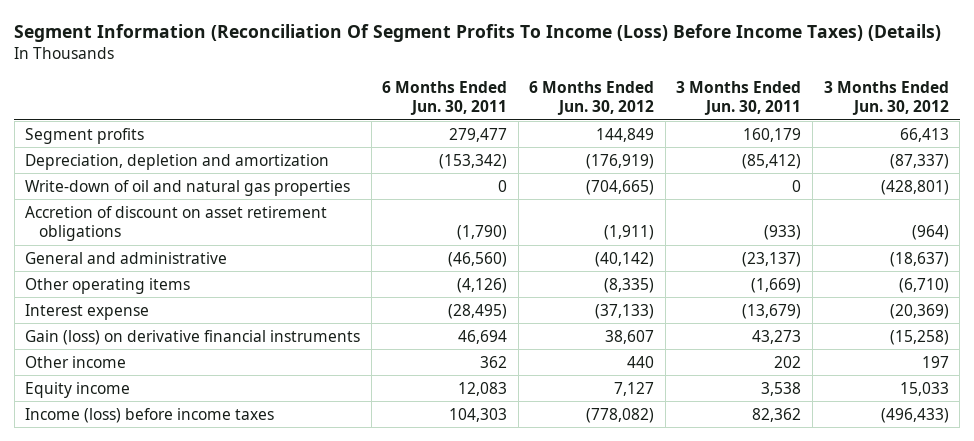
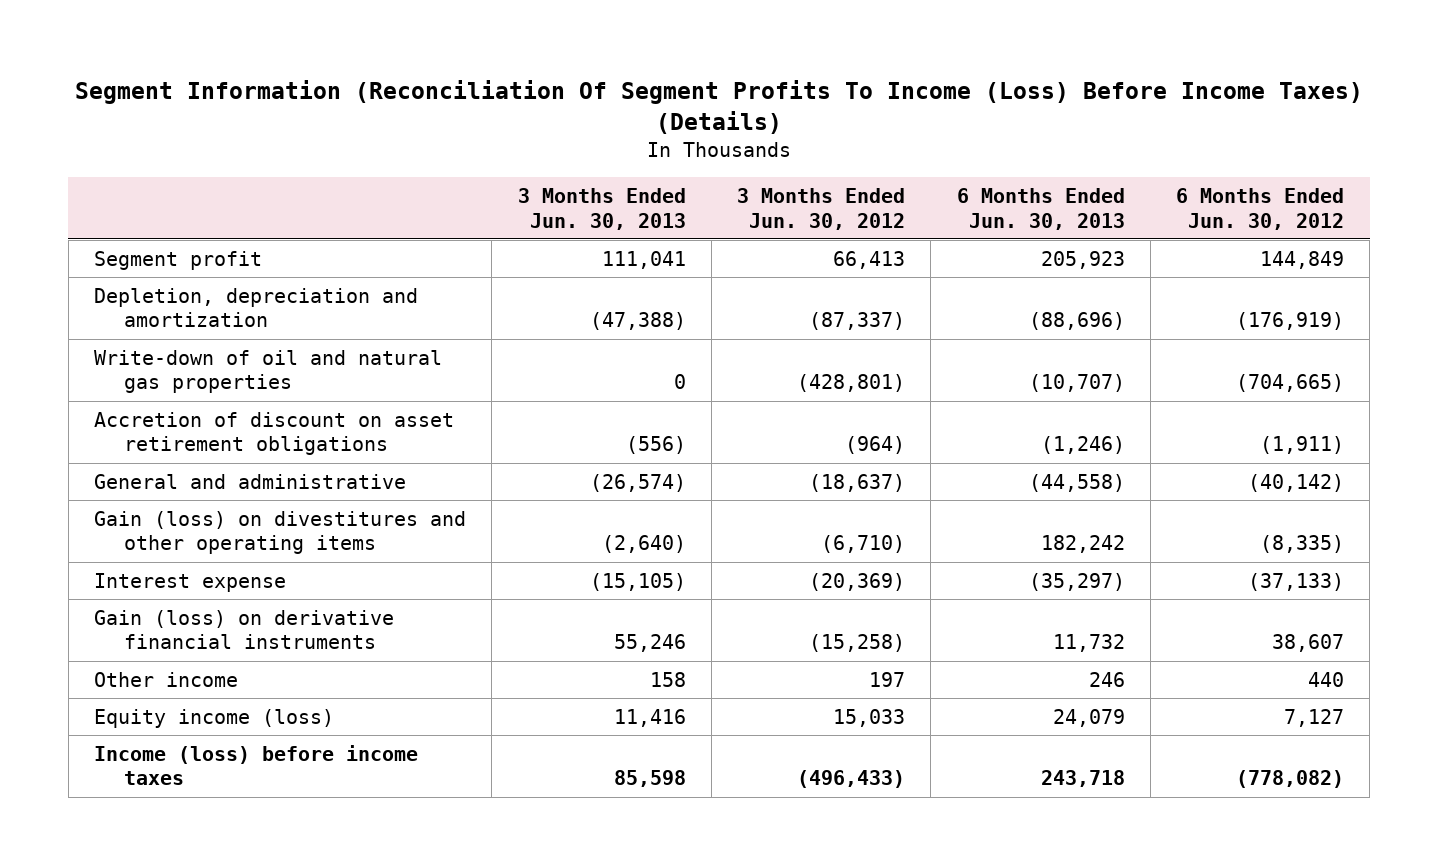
[382,80,508,116] 6 Months Ended Jun. 30, 2011 -> none
[676,80,802,116] 3 Months Ended Jun. 30, 2011 -> none
none -> [517,187,686,230] 3 Months Ended Jun. 30, 2013
none -> [956,187,1125,230] 6 Months Ended Jun. 30, 2013
[25,127,145,144] Segment profits -> [94,250,263,270] Segment profit
[25,153,330,170] Depreciation, depletion and amortization -> [94,287,419,328] Depletion, depreciation and amortization
[25,277,191,294] Other operating items -> [94,510,467,555] Gain (loss) on divestitures and other operating items
[25,381,131,398] Equity income -> [94,708,335,728] Equity income (loss)

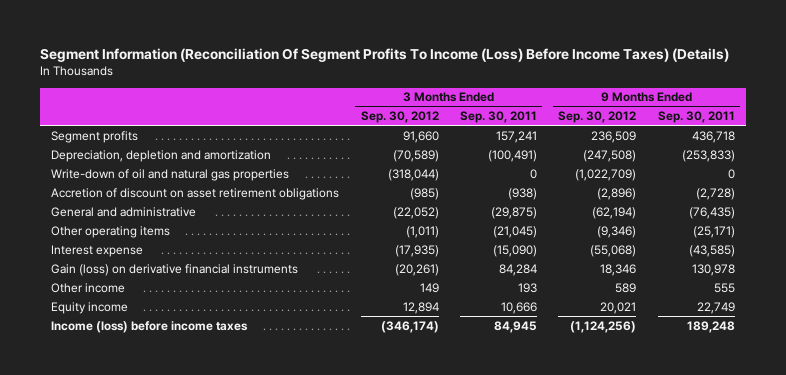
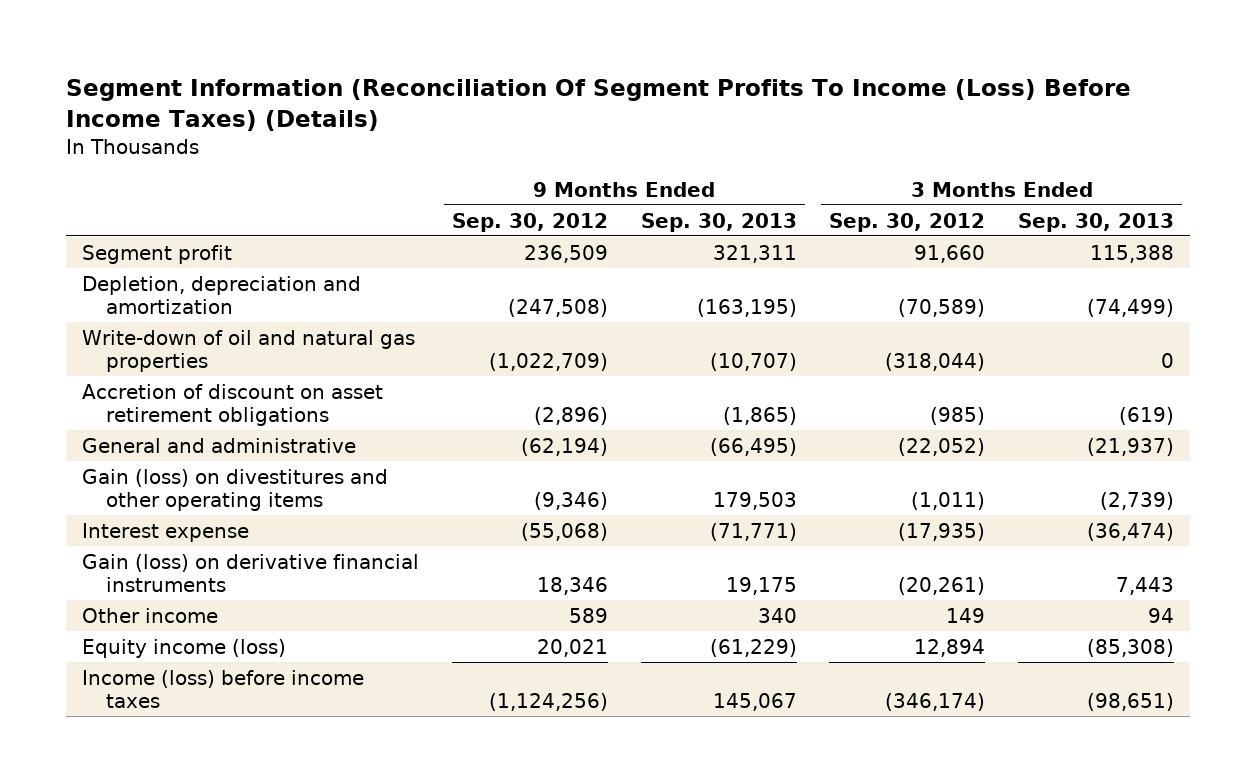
[460,110,538,123] Sep. 30, 2011 -> none
[657,110,735,123] Sep. 30, 2011 -> none
none -> [640,212,797,232] Sep. 30, 2013
none -> [1018,212,1175,232] Sep. 30, 2013
[51,130,139,143] Segment profits -> [82,244,233,264] Segment profit
[51,149,272,162] Depreciation, depletion and amortization -> [82,275,362,315] Depletion, depreciation and amortization
[51,225,171,238] Other operating items -> [82,468,389,512] Gain (loss) on divestitures and other operating items
[51,301,129,314] Equity income -> [82,638,287,658] Equity income (loss)

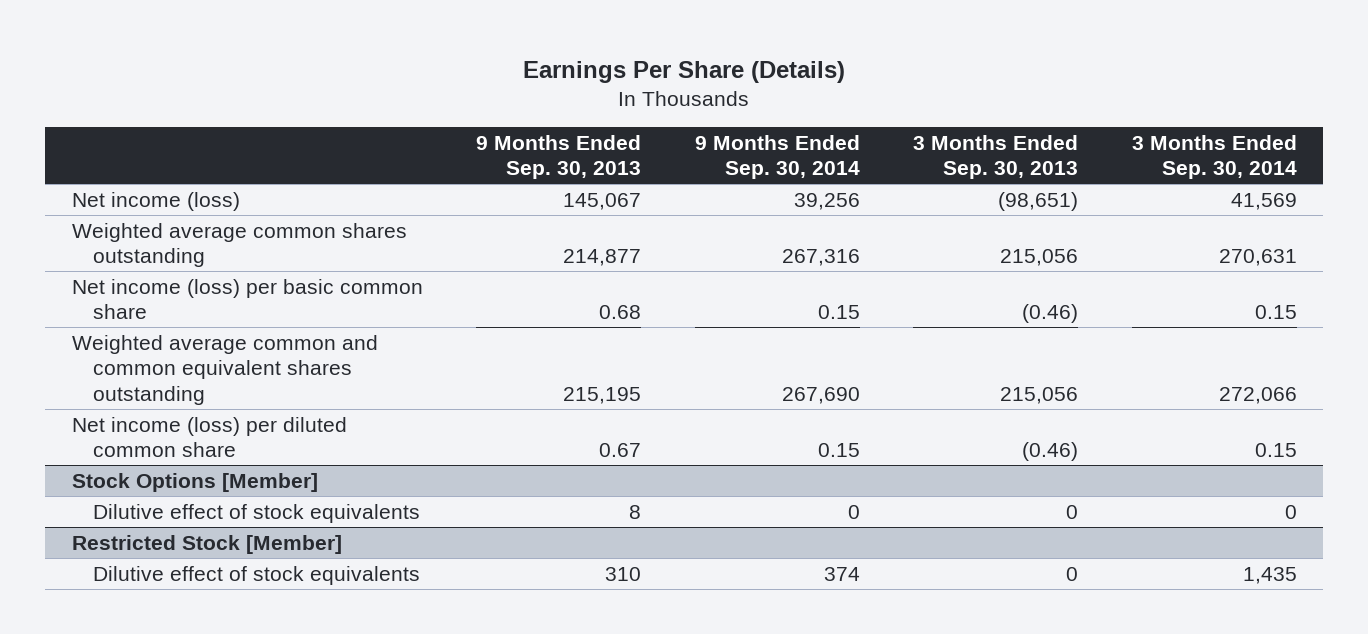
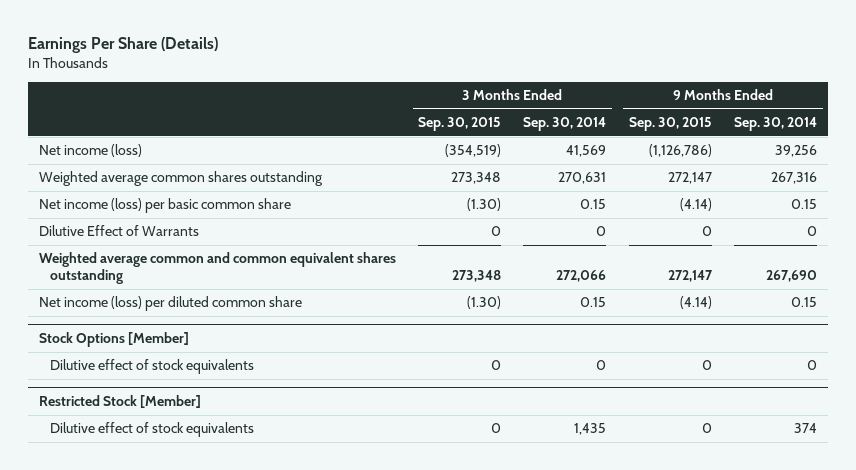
[476,134,642,180] 9 Months Ended Sep. 30, 2013 -> none
[913,134,1079,180] 3 Months Ended Sep. 30, 2013 -> none
none -> [418,117,502,132] Sep. 30, 2015
none -> [628,117,712,132] Sep. 30, 2015
none -> [38,225,199,237] Dilutive Effect of Warrants

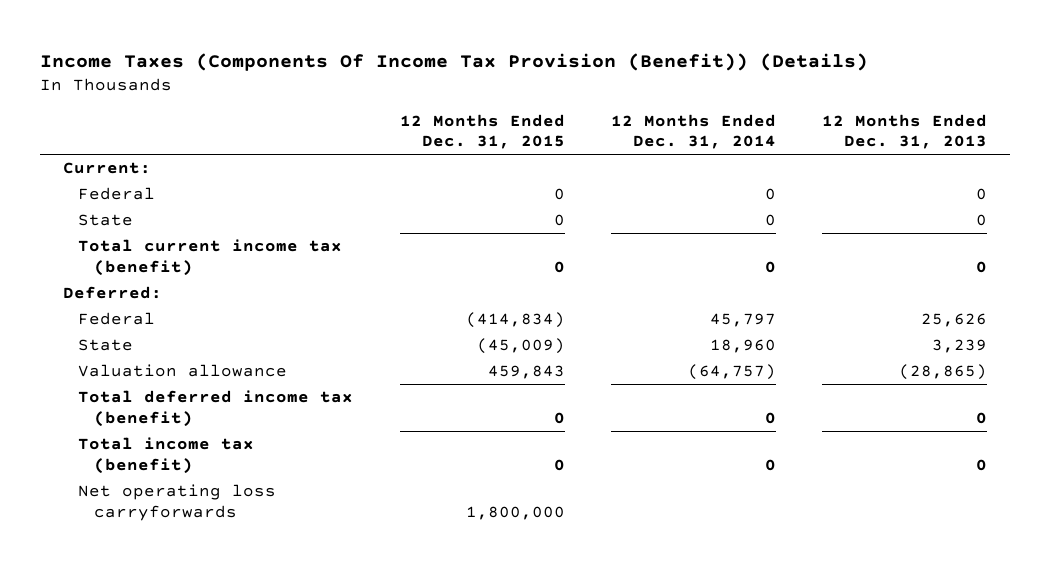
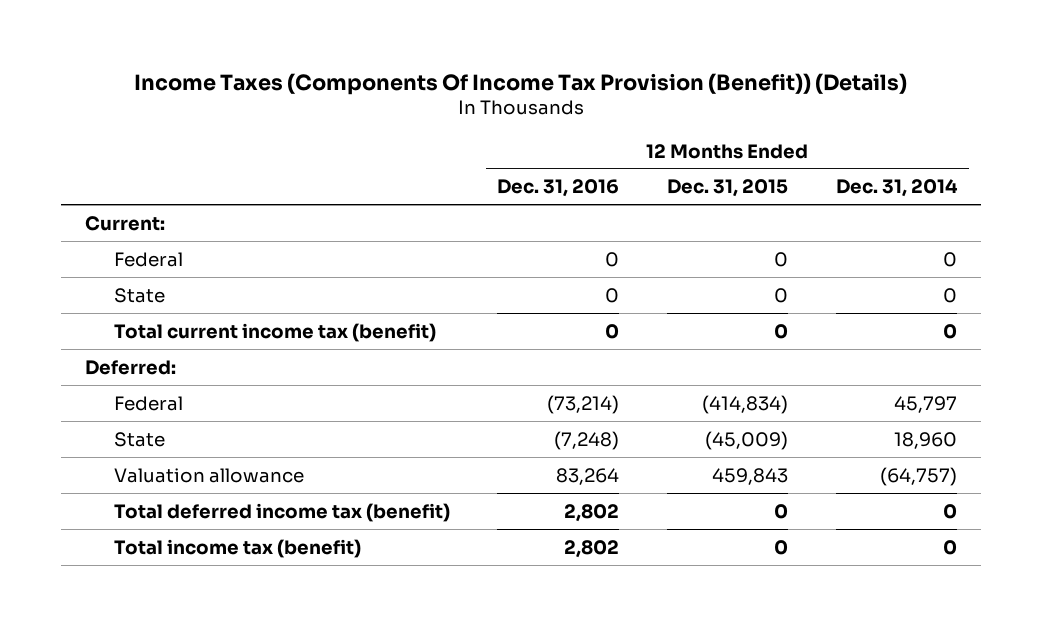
[821,113,987,150] 12 Months Ended Dec. 31, 2013 -> none
none -> [497,179,620,198] Dec. 31, 2016
[78,484,277,521] Net operating loss carryforwards -> none

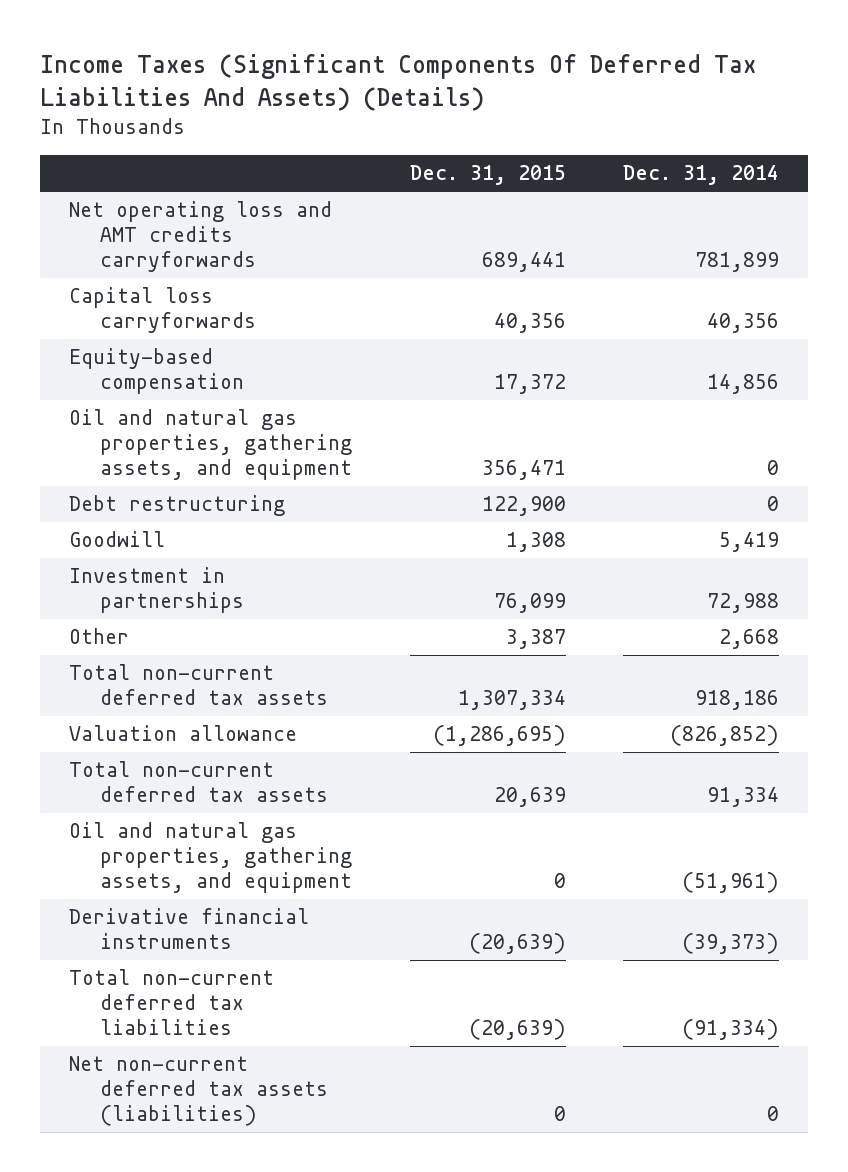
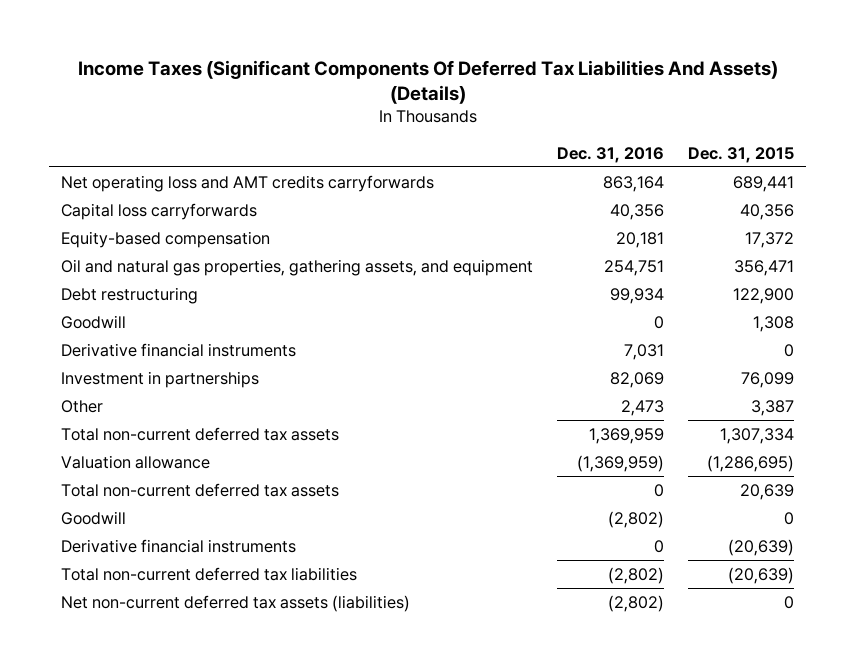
[623,165,780,186] Dec. 31, 2014 -> none
none -> [557,146,665,163] Dec. 31, 2016
none -> [61,342,297,357] Derivative financial instruments
[69,822,353,894] Oil and natural gas properties, gathering assets, and equipment -> none
none -> [61,510,127,525] Goodwill

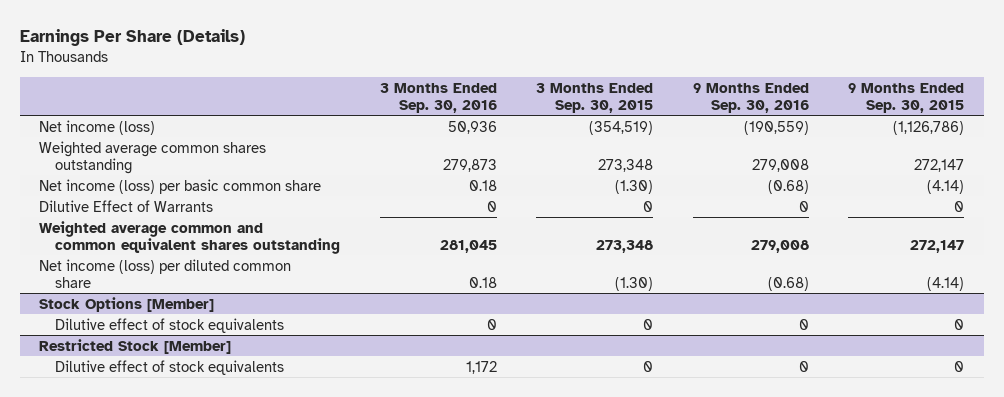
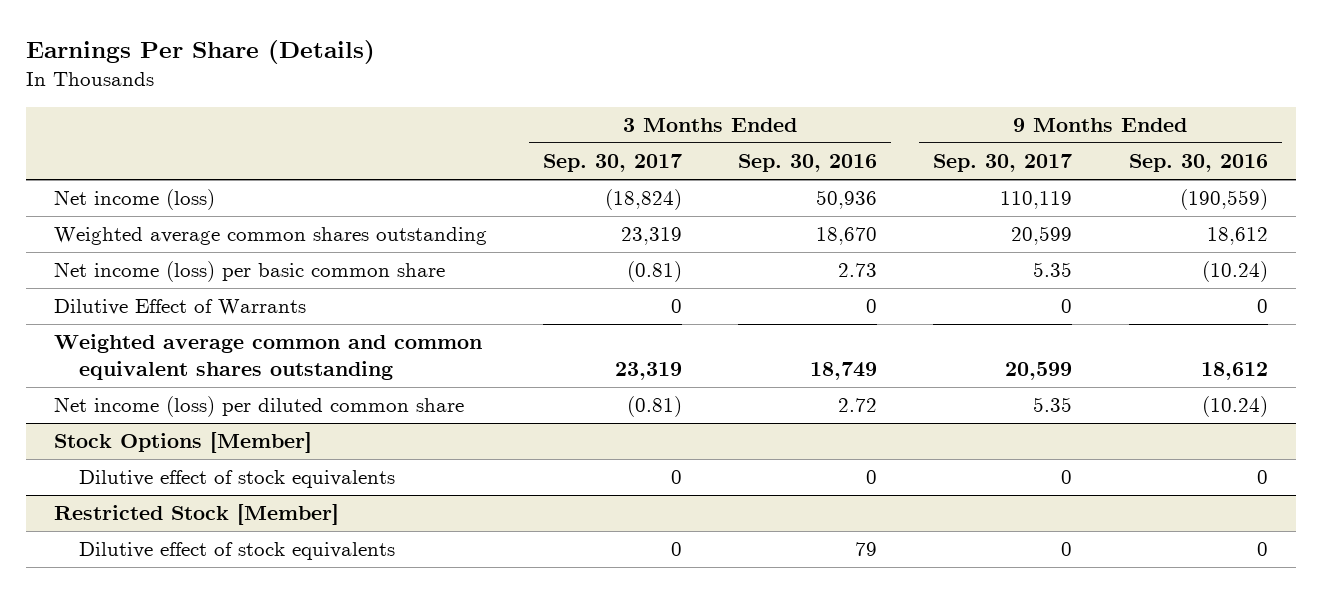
[536,82,654,113] 3 Months Ended Sep. 30, 2015 -> none
[848,82,965,113] 9 Months Ended Sep. 30, 2015 -> none
none -> [542,154,682,173] Sep. 30, 2017
none -> [933,154,1073,173] Sep. 30, 2017
[442,158,497,172] 279,873 -> [816,227,878,246] 18,670
[751,158,809,172] 279,008 -> [1206,227,1268,246] 18,612
[468,179,497,191] 0.18 -> [838,263,878,278] 2.73
[767,179,809,194] (0.68) -> [1201,261,1268,283] (10.24)
[439,239,497,253] 281,045 -> [810,362,878,381] 18,749
[750,239,809,253] 279,008 -> [1200,362,1268,381] 18,612
[468,276,497,288] 0.18 -> [838,398,878,413] 2.72
[767,276,809,291] (0.68) -> [1201,396,1268,418] (10.24)
[465,360,497,374] 1,172 -> [855,542,878,557] 79

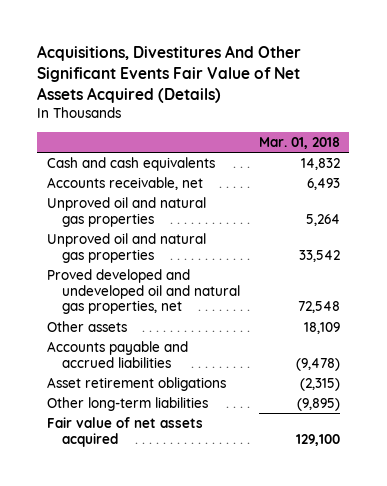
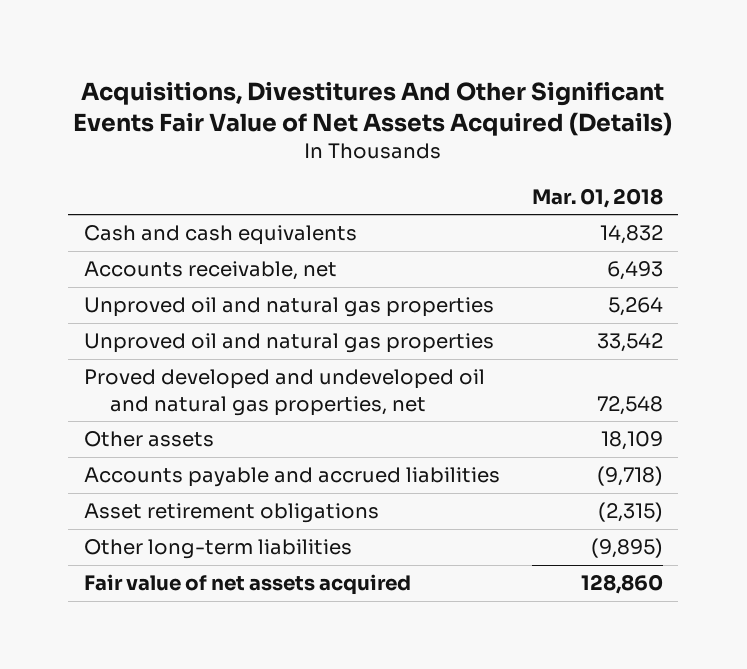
[296,357,341,371] (9,478) -> [596,466,663,487] (9,718)
[296,433,341,446] 129,100 -> [580,574,663,595] 128,860

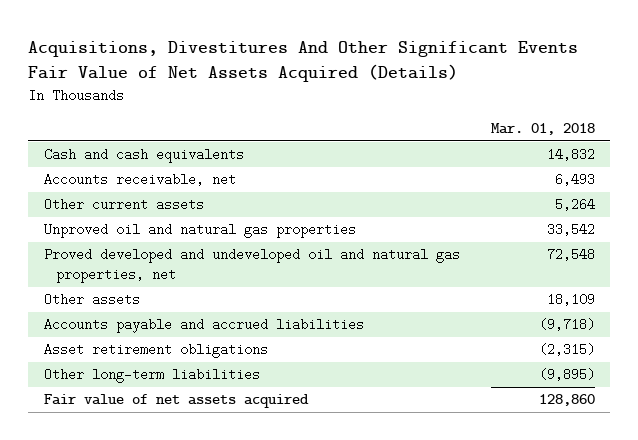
[83,297,494,318] Unproved oil and natural gas properties -> [43,198,204,212] Other current assets

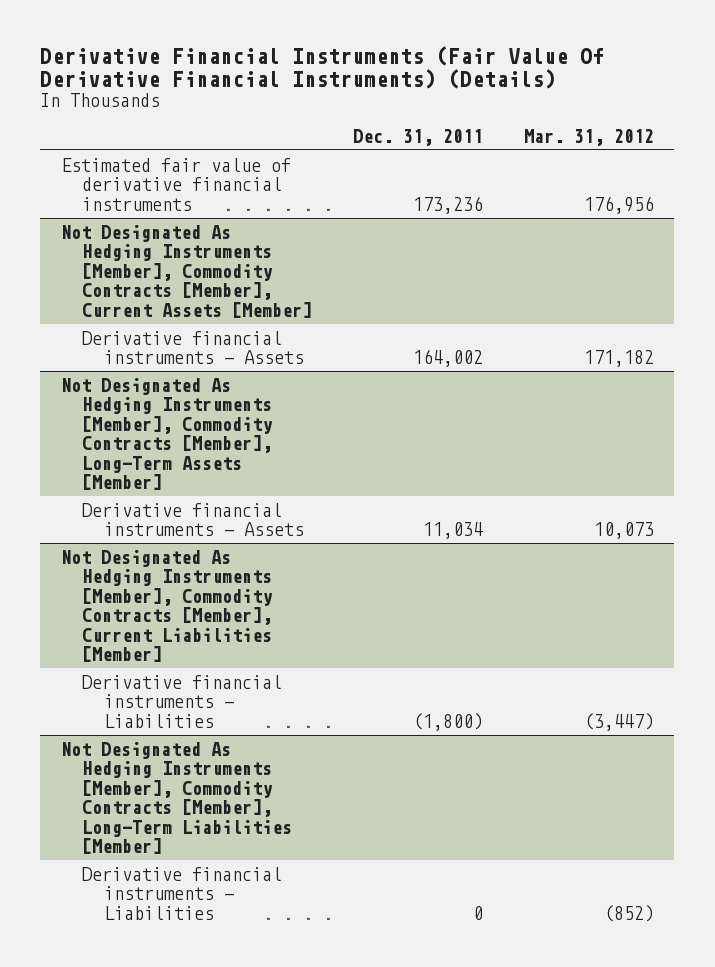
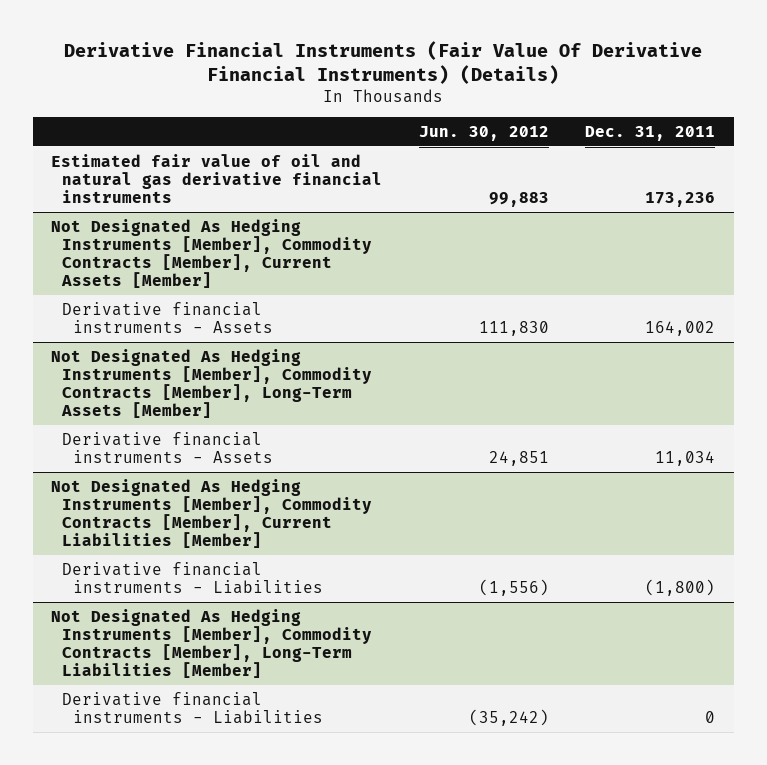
[524,129,655,147] Mar. 31, 2012 -> none
none -> [418,125,549,141] Jun. 30, 2012
[60,157,291,211] Estimated fair value of derivative financial instruments -> [51,153,383,204] Estimated fair value of oil and natural gas derivative financial instruments

